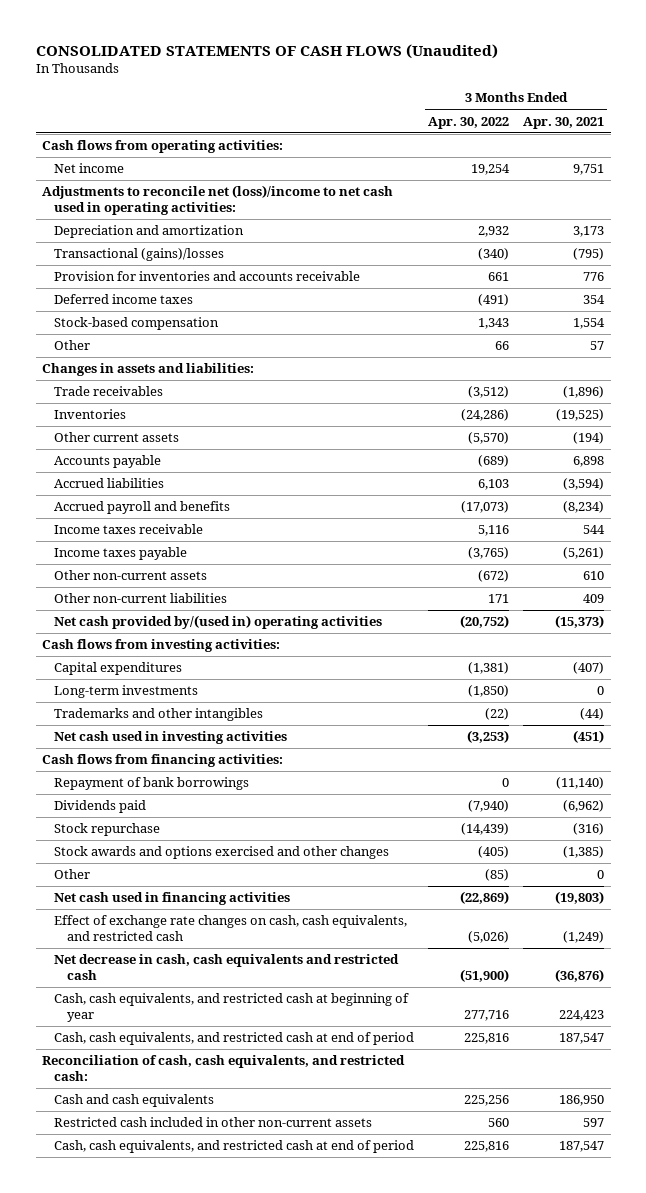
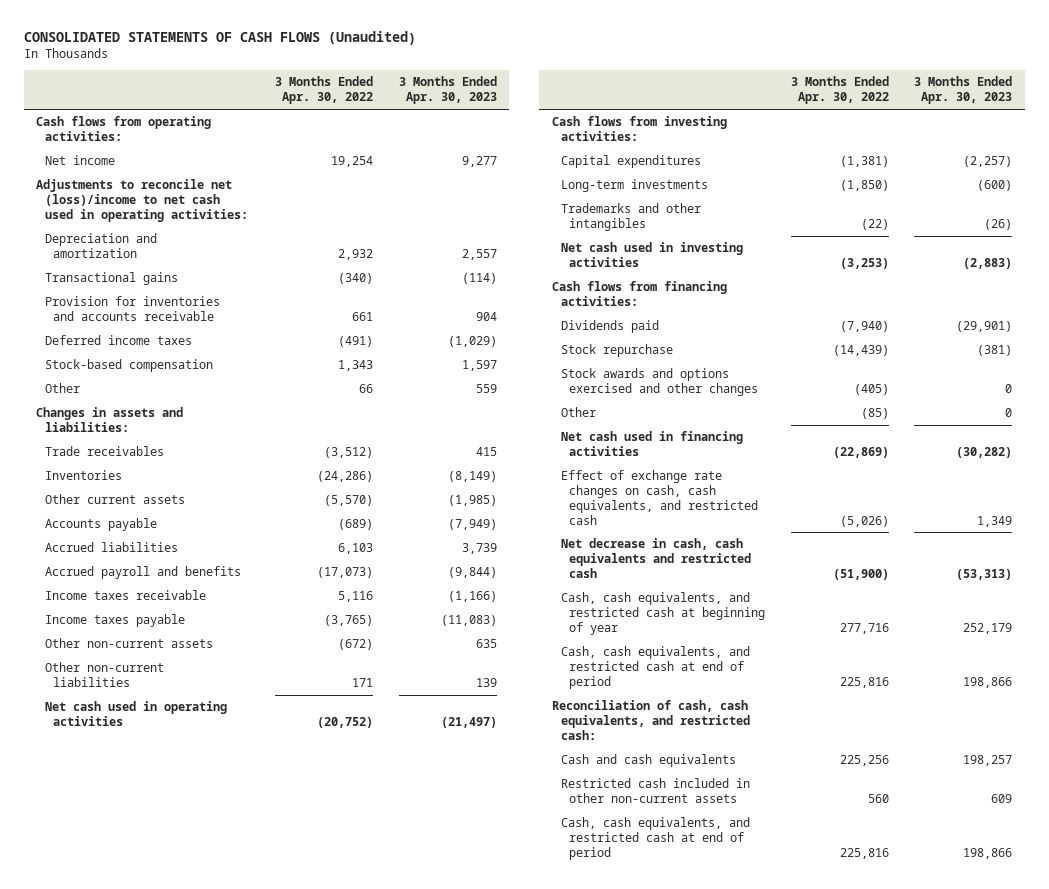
[522,116,604,129] Apr. 30, 2021 -> none
none -> [398,76,497,105] 3 Months Ended Apr. 30, 2023
[54,248,225,262] Transactional (gains)/losses -> [44,272,178,286] Transactional gains
[54,615,383,630] Net cash provided by/(used in) operating activities -> [44,701,227,727] Net cash used in operating activities
[54,777,250,791] Repayment of bank borrowings -> none

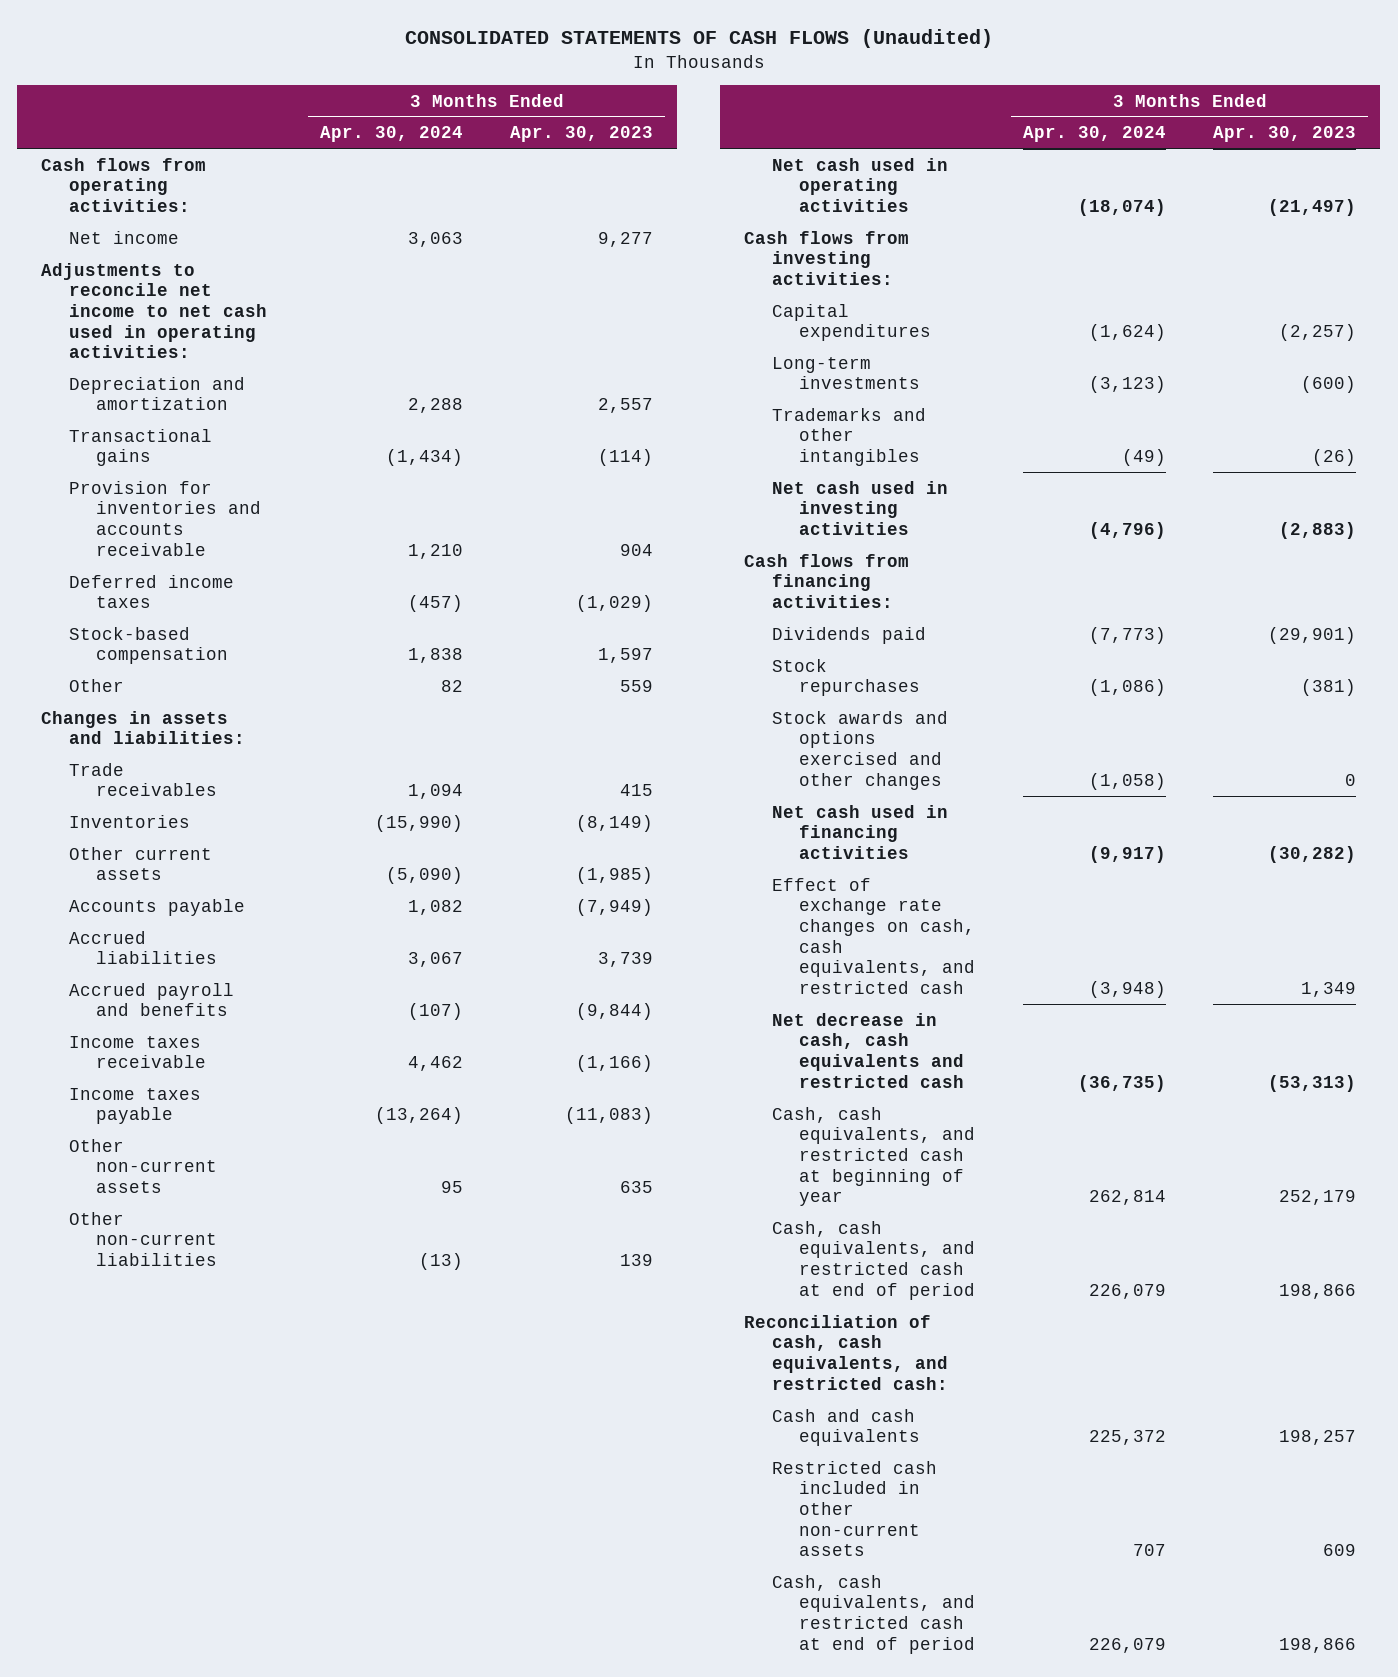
[274,76,373,105] 3 Months Ended Apr. 30, 2022 -> none
none -> [319,126,463,143] Apr. 30, 2024
[36,179,248,222] Adjustments to reconcile net (loss)/income to net cash used in operating activities: -> [41,262,267,359] Adjustments to reconcile net income to net cash used in operating activities:
[560,344,673,358] Stock repurchase -> [771,658,921,697] Stock repurchases
[560,407,596,418] Other -> none

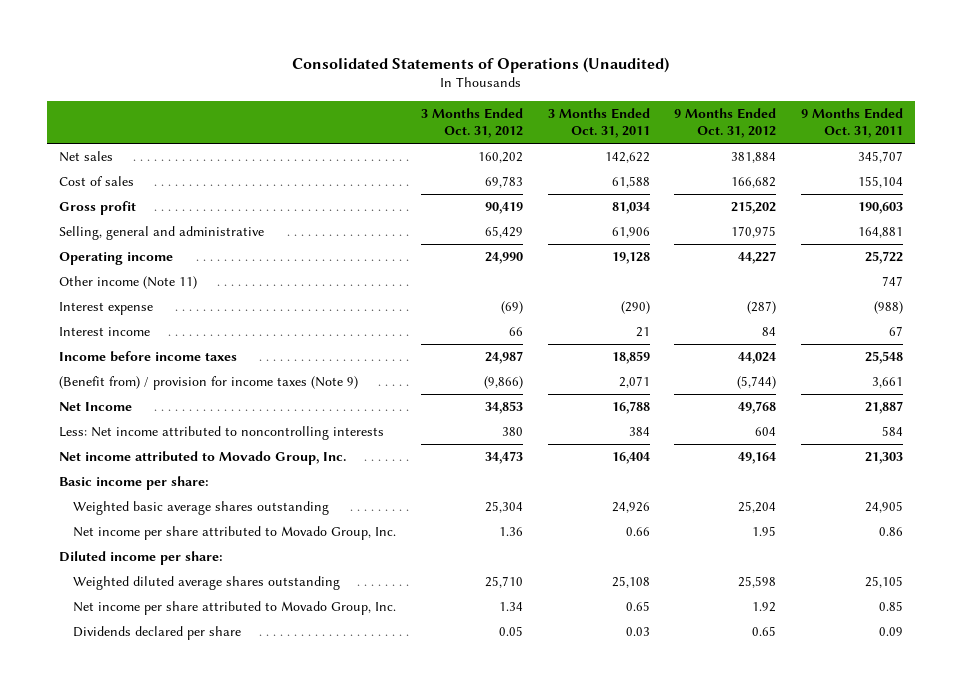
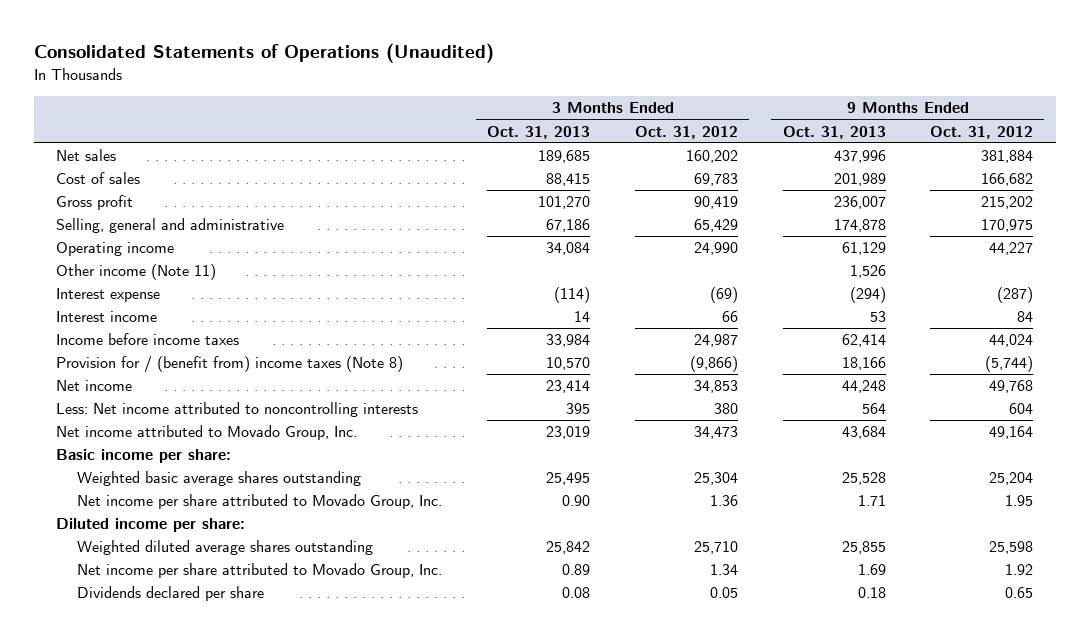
[547,108,650,138] 3 Months Ended Oct. 31, 2011 -> none
[801,108,904,138] 9 Months Ended Oct. 31, 2011 -> none
none -> [487,125,591,139] Oct. 31, 2013
none -> [782,125,886,139] Oct. 31, 2013
[59,376,359,391] (Benefit from) / provision for income taxes (Note 9) -> [55,356,403,374] Provision for / (benefit from) income taxes (Note 8)
[59,402,133,412] Net Income -> [55,380,132,392] Net income

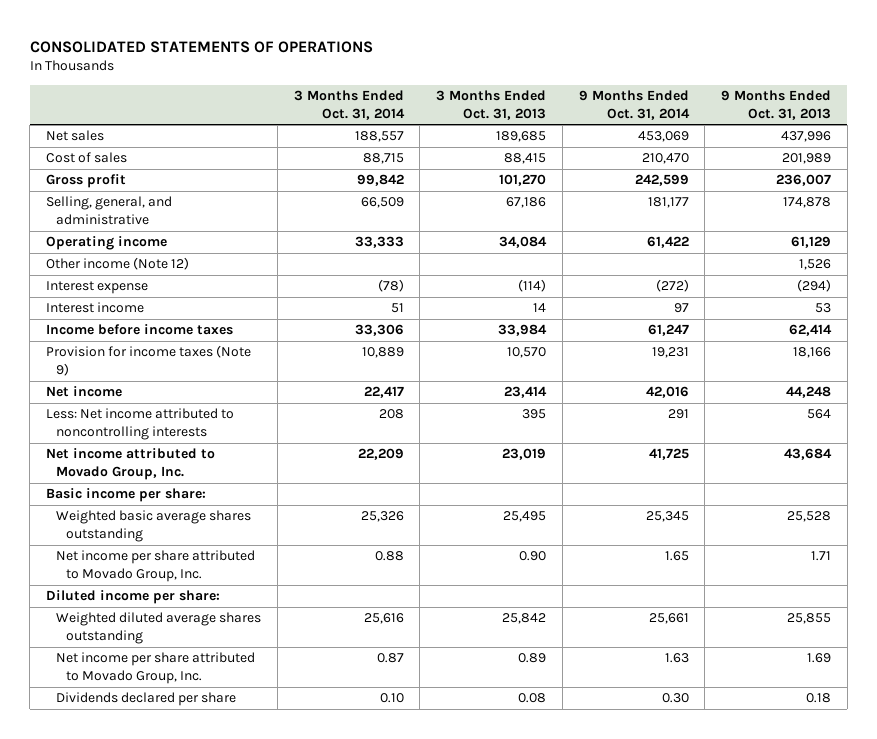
[33,43,494,64] Consolidated Statements of Operations (Unaudited) -> [29,40,373,53] CONSOLIDATED STATEMENTS OF OPERATIONS
[634,125,738,139] Oct. 31, 2012 -> none
[930,125,1034,139] Oct. 31, 2012 -> none
none -> [293,89,405,120] 3 Months Ended Oct. 31, 2014
none -> [578,89,690,120] 9 Months Ended Oct. 31, 2014
[55,218,284,234] Selling, general and administrative -> [46,196,173,226] Selling, general, and administrative
[55,264,216,281] Other income (Note 11) -> [46,257,190,271] Other income (Note 12)
[55,356,403,374] Provision for / (benefit from) income taxes (Note 8) -> [46,345,252,377] Provision for income taxes (Note 9)

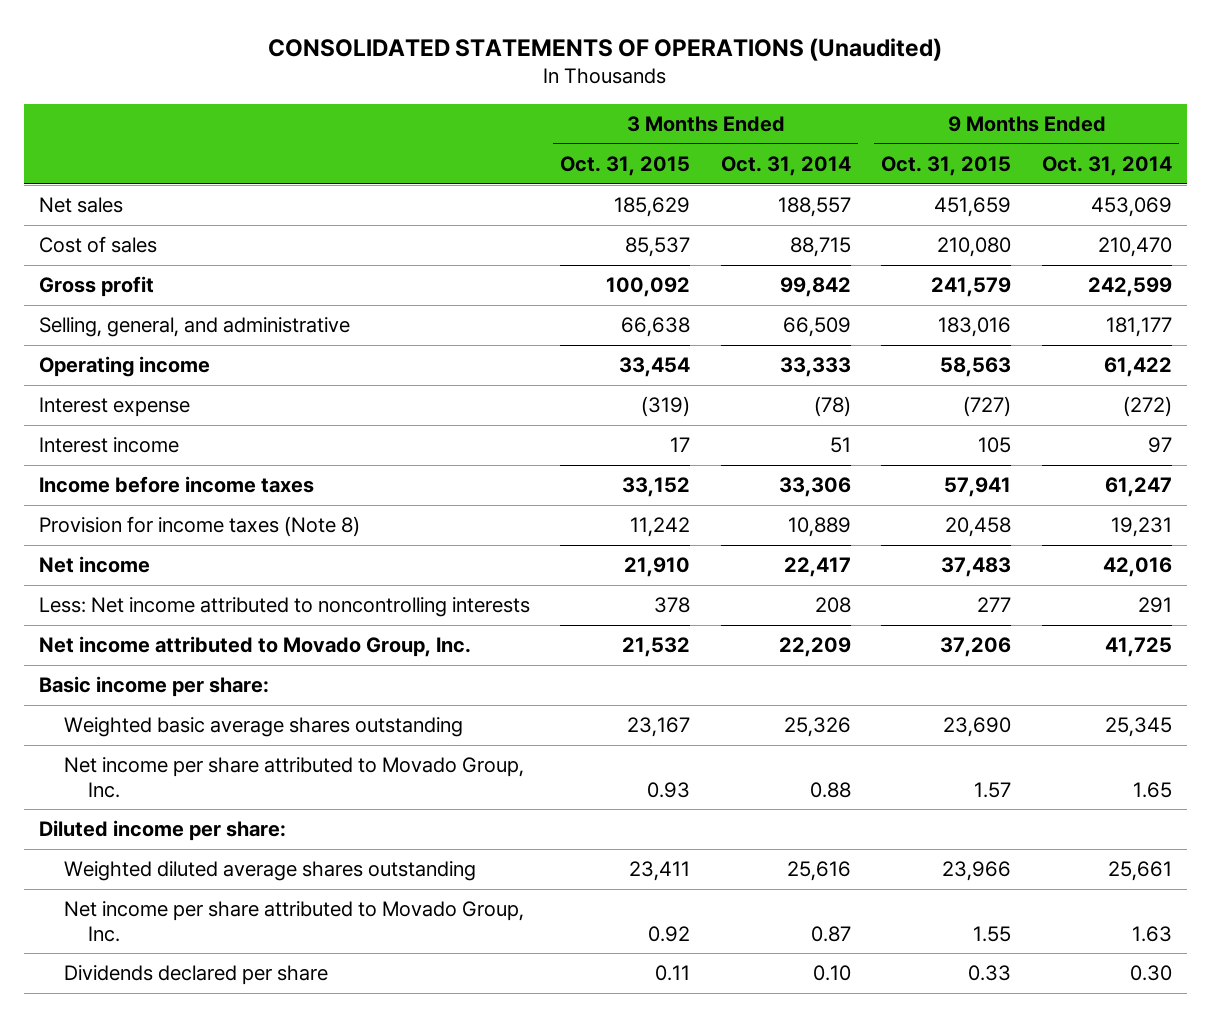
[29,40,373,53] CONSOLIDATED STATEMENTS OF OPERATIONS -> [268,37,943,61] CONSOLIDATED STATEMENTS OF OPERATIONS (Unaudited)
[436,89,547,120] 3 Months Ended Oct. 31, 2013 -> none
[721,89,832,120] 9 Months Ended Oct. 31, 2013 -> none
none -> [560,155,691,176] Oct. 31, 2015
none -> [881,155,1012,176] Oct. 31, 2015
[46,257,190,271] Other income (Note 12) -> none
[46,345,252,377] Provision for income taxes (Note 9) -> [38,516,360,538] Provision for income taxes (Note 8)

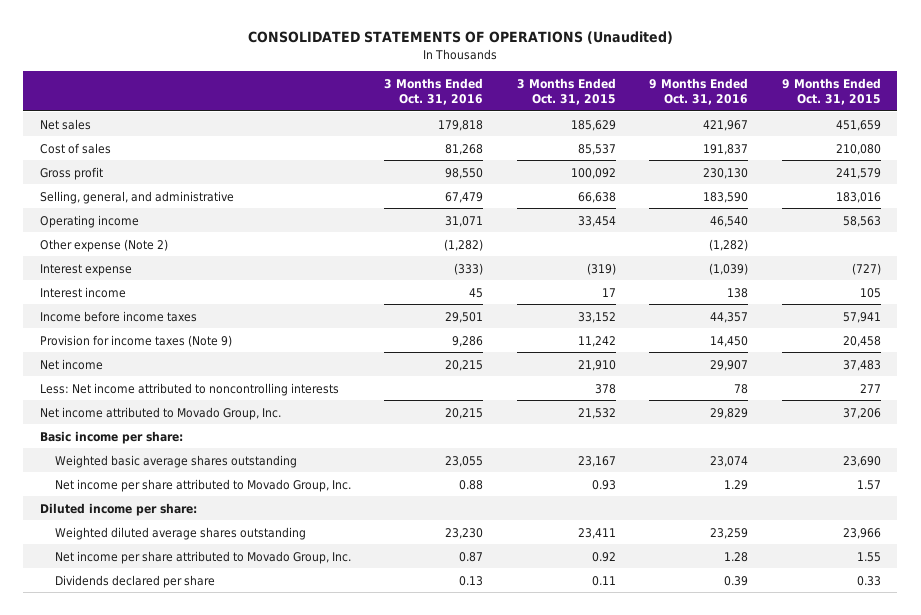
[720,155,851,176] Oct. 31, 2014 -> none
[1041,155,1172,176] Oct. 31, 2014 -> none
none -> [384,77,484,106] 3 Months Ended Oct. 31, 2016
none -> [649,77,749,106] 9 Months Ended Oct. 31, 2016
none -> [40,238,169,252] Other expense (Note 2)
[38,516,360,538] Provision for income taxes (Note 8) -> [40,334,233,347] Provision for income taxes (Note 9)

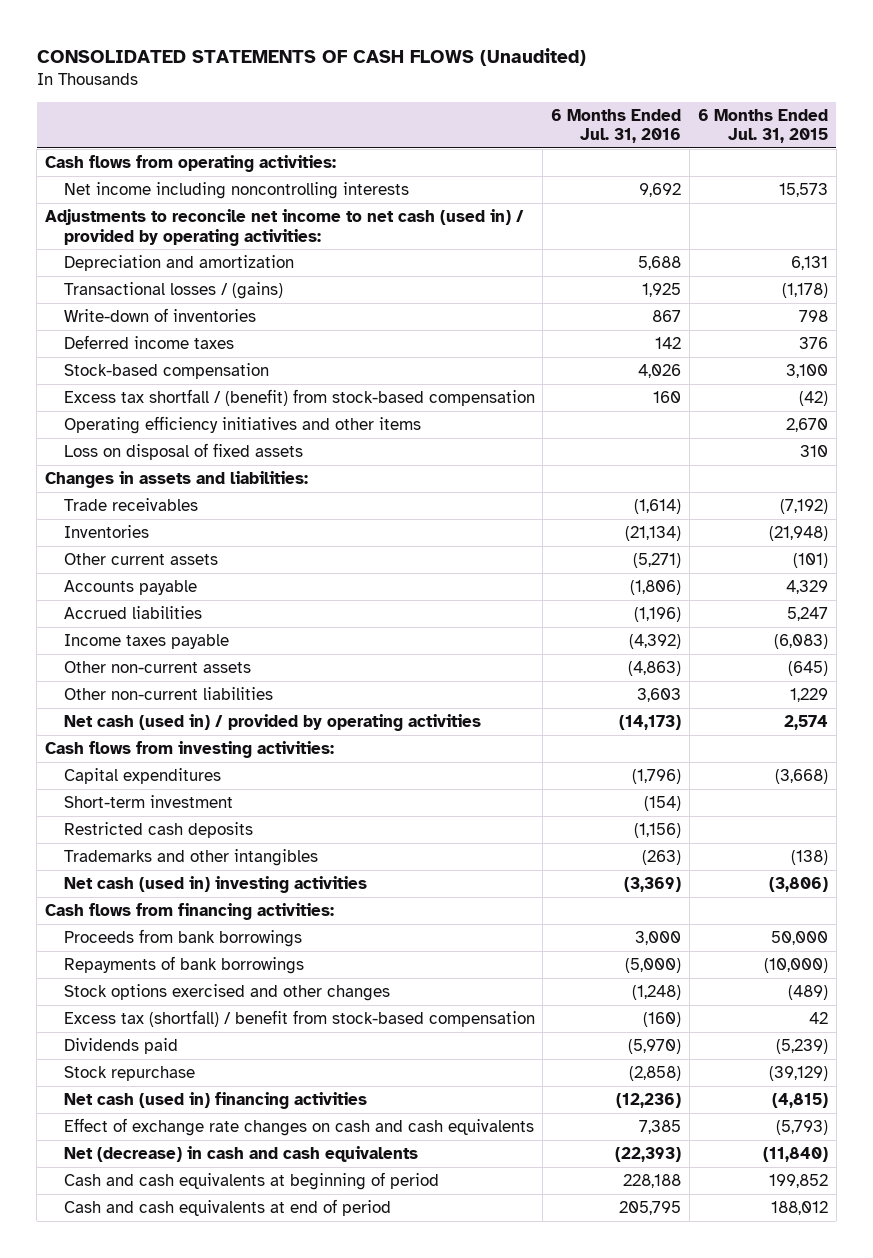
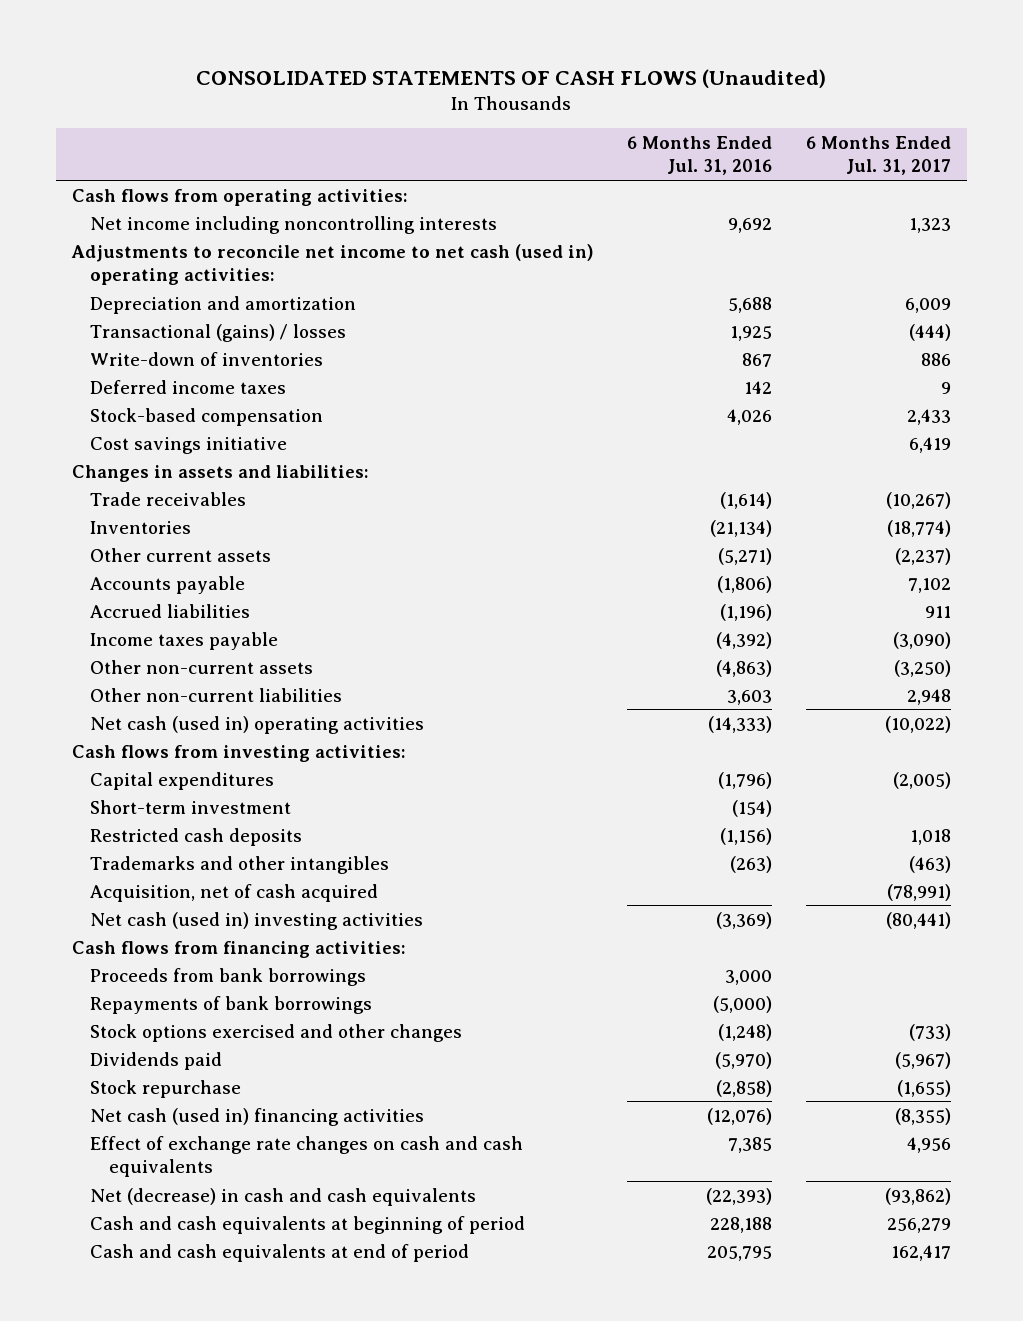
[697,108,828,144] 6 Months Ended Jul. 31, 2015 -> none
none -> [805,136,951,176] 6 Months Ended Jul. 31, 2017
[45,208,525,246] Adjustments to reconcile net income to net cash (used in) / provided by operating activities: -> [71,243,595,285] Adjustments to reconcile net income to net cash (used in) operating activities:
[63,281,283,299] Transactional losses / (gains) -> [90,323,347,342] Transactional (gains) / losses
[63,388,535,406] Excess tax shortfall / (benefit) from stock-based compensation -> none
[63,415,421,434] Operating efficiency initiatives and other items -> none
[63,442,303,460] Loss on disposal of fixed assets -> none
none -> [90,436,288,454] Cost savings initiative
[63,713,481,731] Net cash (used in) / provided by operating activities -> [90,715,425,734] Net cash (used in) operating activities
[619,714,682,730] (14,173) -> [708,715,773,733] (14,333)
none -> [90,883,379,902] Acquisition, net of cash acquired
[63,1009,535,1027] Excess tax (shortfall) / benefit from stock-based compensation -> none
[616,1092,682,1108] (12,236) -> [707,1107,773,1125] (12,076)

